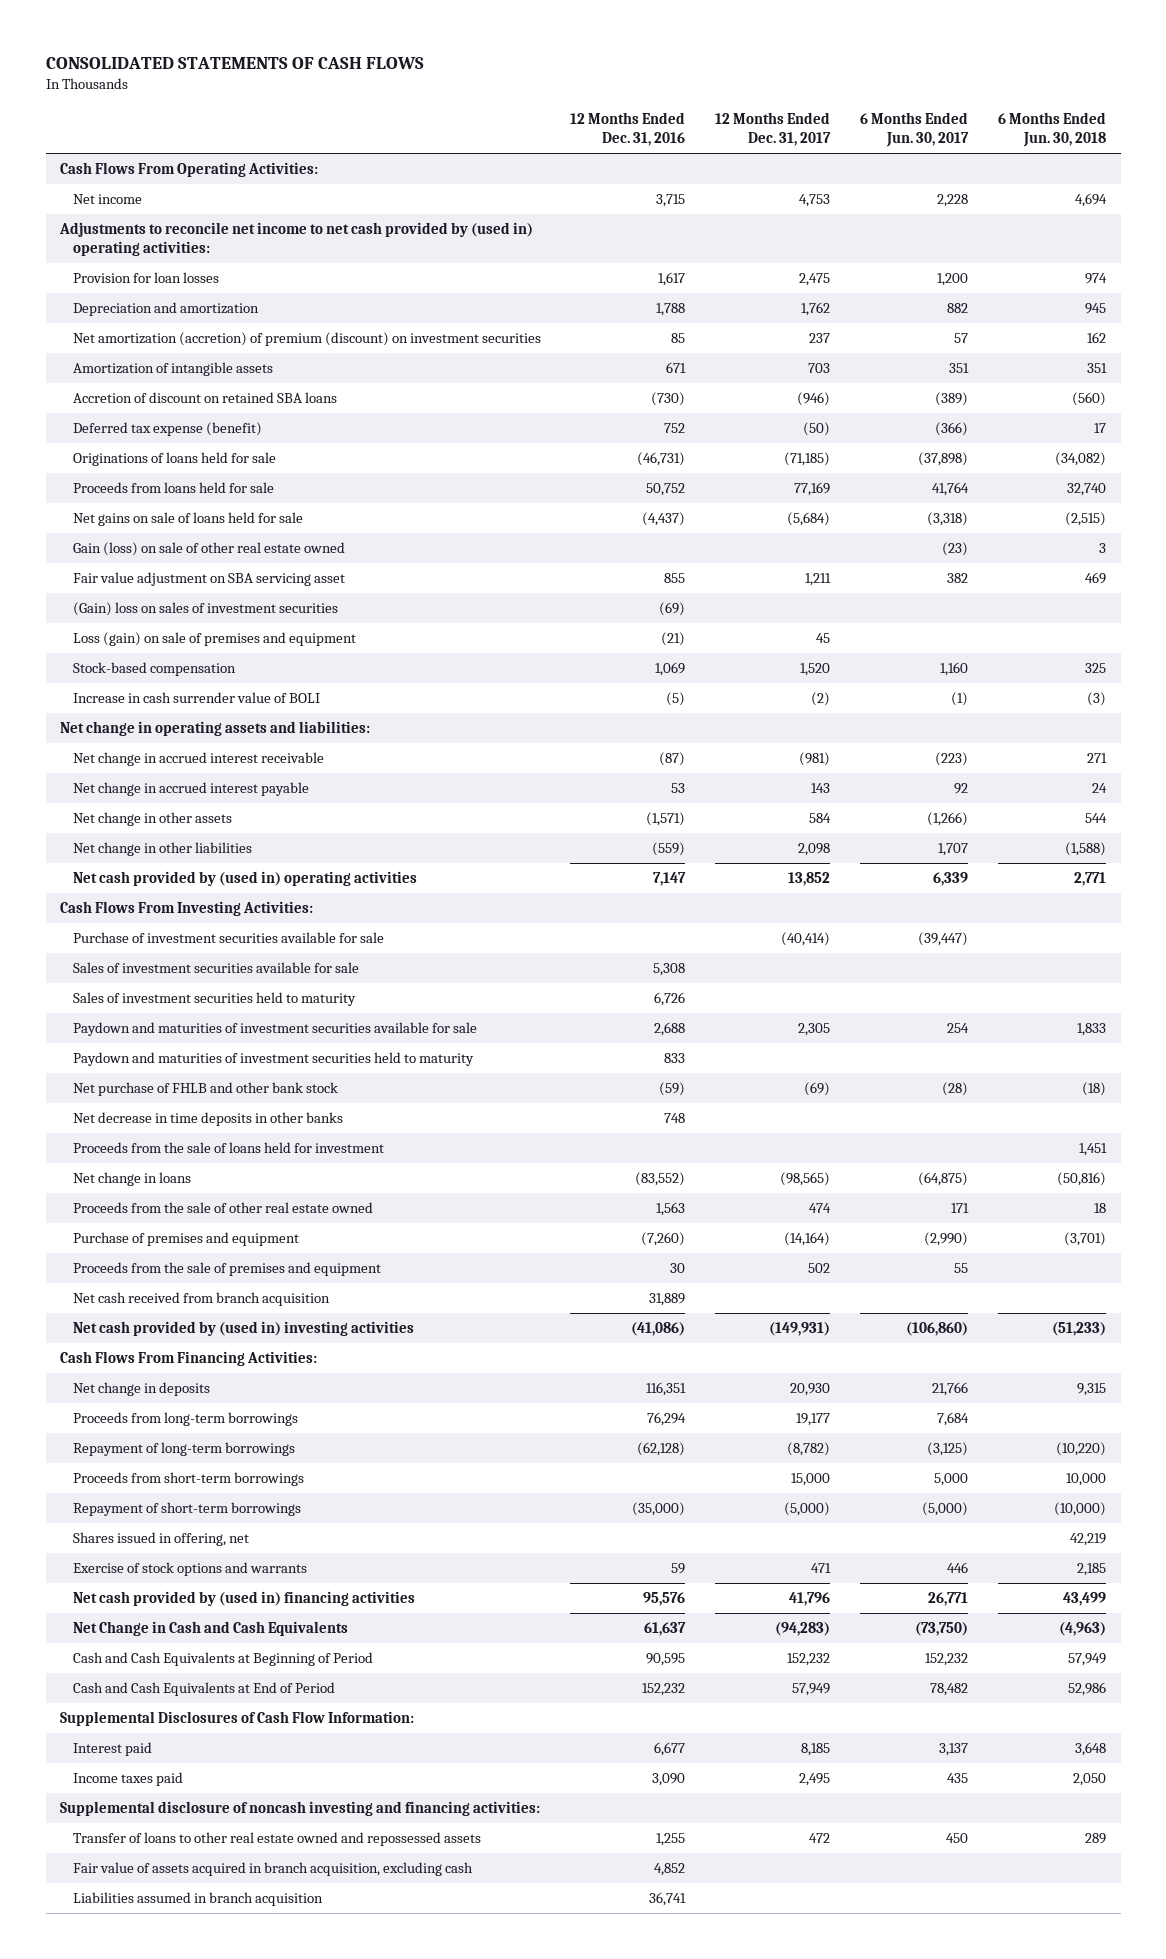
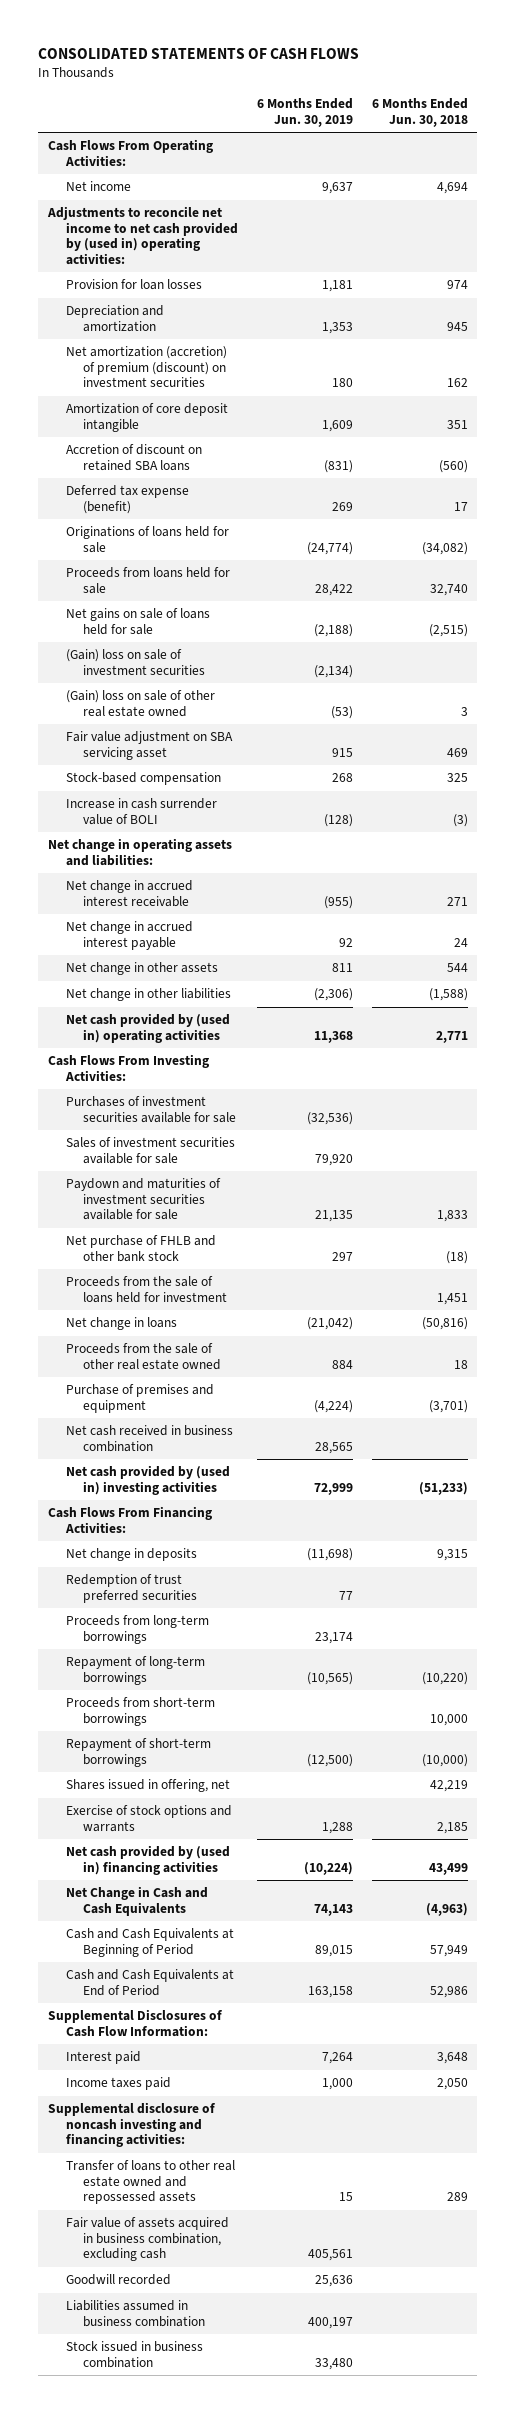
[570,112,686,147] 12 Months Ended Dec. 31, 2016 -> none
[715,112,832,147] 12 Months Ended Dec. 31, 2017 -> none
[860,112,970,148] 6 Months Ended Jun. 30, 2017 -> none
none -> [256,98,353,127] 6 Months Ended Jun. 30, 2019
[72,361,273,376] Amortization of intangible assets -> [65,403,228,432] Amortization of core deposit intangible
none -> [65,649,206,675] (Gain) loss on sale of investment securities
[72,541,345,556] Gain (loss) on sale of other real estate owned -> [65,690,215,717] (Gain) loss on sale of other real estate owned
[72,601,338,616] (Gain) loss on sales of investment securities -> none
[72,631,356,646] Loss (gain) on sale of premises and equipment -> none
[72,931,384,943] Purchase of investment securities available for sale -> [65,1096,237,1123] Purchases of investment securities available for sale
[72,991,356,1006] Sales of investment securities held to maturity -> none
[72,1051,474,1066] Paydown and maturities of investment securities held to maturity -> none
[72,1111,343,1126] Net decrease in time deposits in other banks -> none
[72,1261,381,1276] Proceeds from the sale of premises and equipment -> none
[72,1291,330,1306] Net cash received from branch acquisition -> [65,1425,233,1452] Net cash received in business combination
none -> [65,1574,198,1603] Redemption of trust preferred securities
[72,1861,473,1876] Fair value of assets acquired in branch acquisition, excluding cash -> [65,2217,229,2262] Fair value of assets acquired in business combination, excluding cash
none -> [65,2274,171,2286] Goodwill recorded
[72,1891,323,1906] Liabilities assumed in branch acquisition -> [65,2300,206,2327] Liabilities assumed in business combination
none -> [65,2341,203,2368] Stock issued in business combination

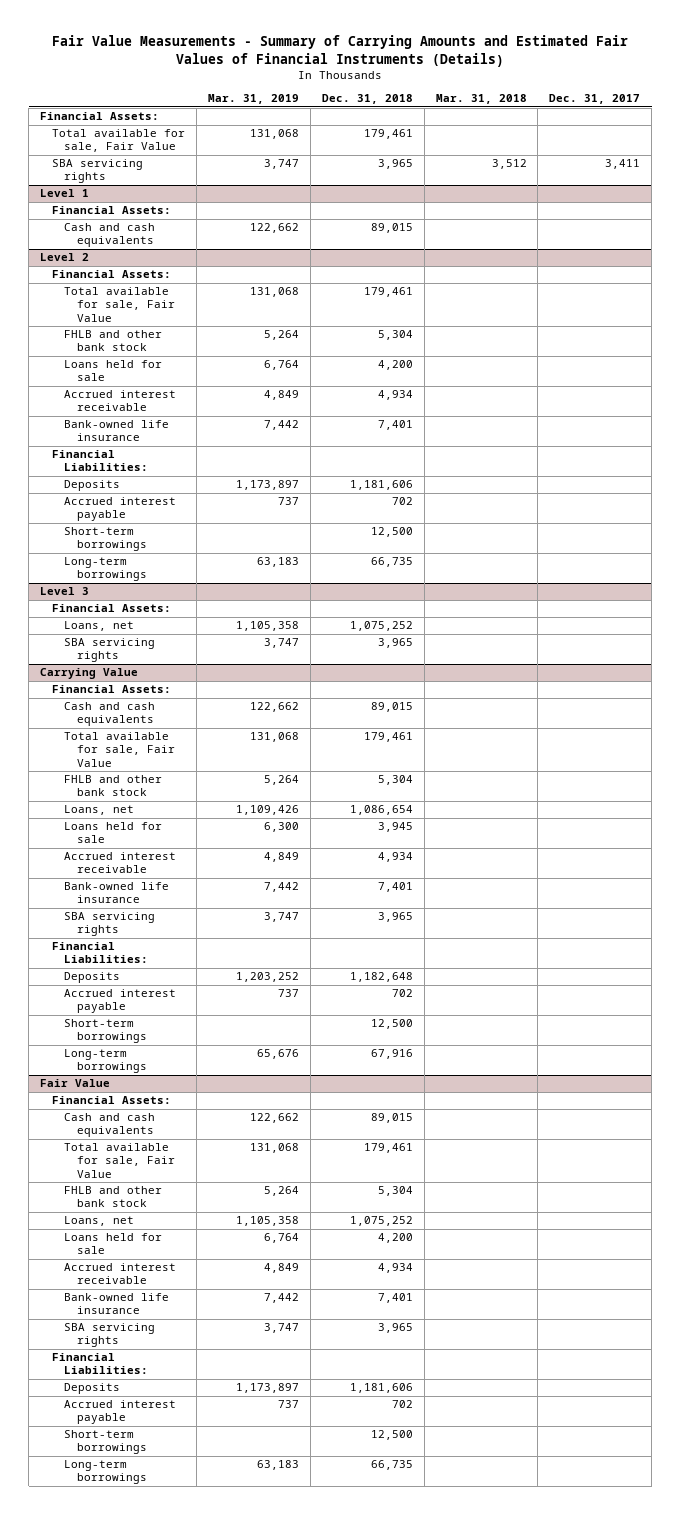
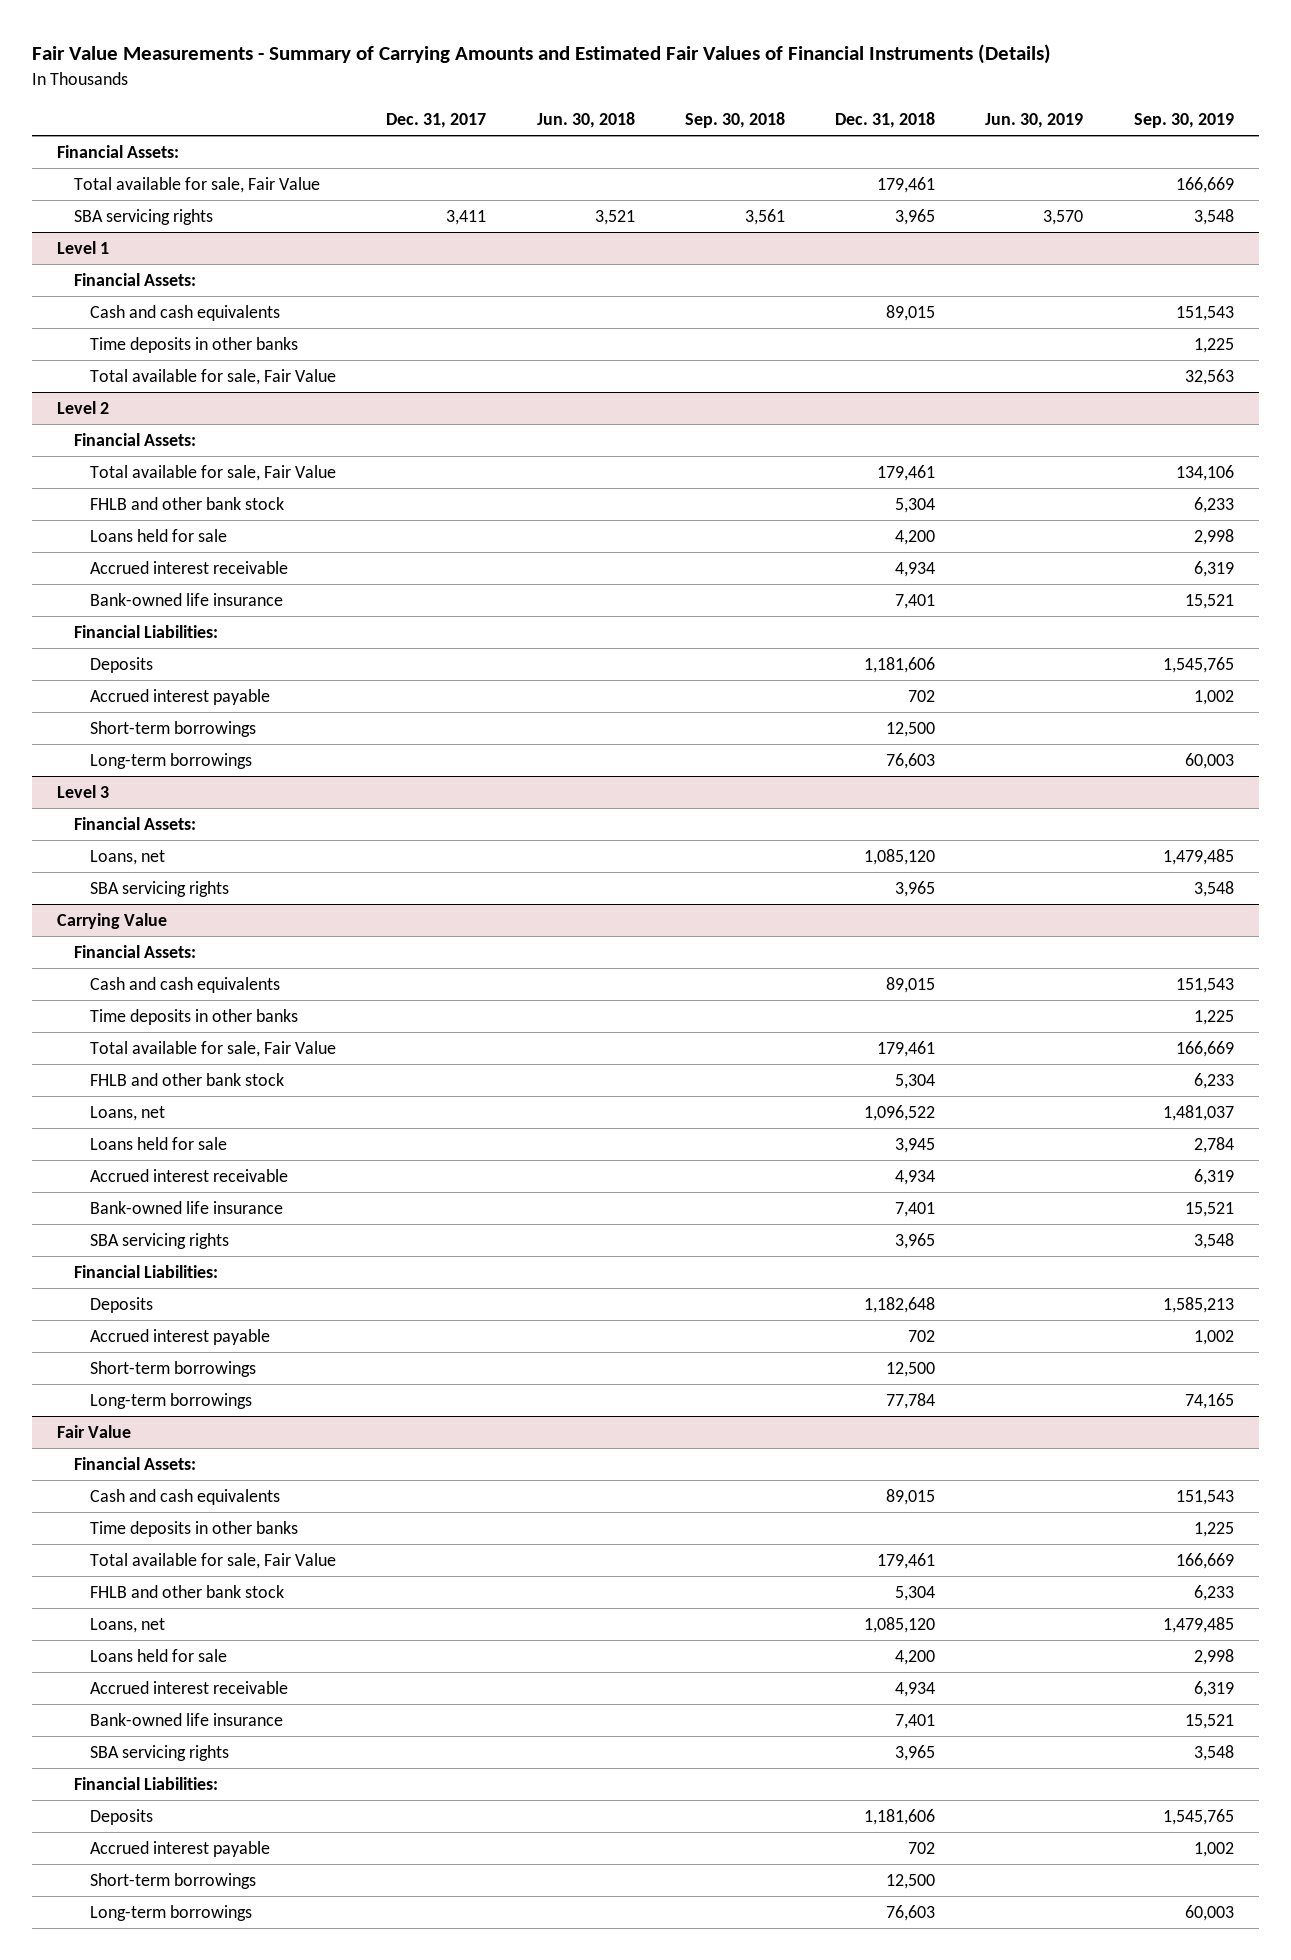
[208,94,300,105] Mar. 31, 2019 -> none
[435,94,527,105] Mar. 31, 2018 -> none
none -> [536,112,635,129] Jun. 30, 2018
none -> [684,112,785,129] Sep. 30, 2018
none -> [985,113,1084,129] Jun. 30, 2019
none -> [1133,113,1234,129] Sep. 30, 2019
none -> [89,336,298,353] Time deposits in other banks
none -> [89,368,336,385] Total available for sale, Fair Value
[370,557,413,568] 66,735 -> [886,752,936,769] 76,603
[349,621,413,632] 1,075,252 -> [864,848,936,865] 1,085,120
none -> [89,1008,298,1025] Time deposits in other banks
[349,805,413,816] 1,086,654 -> [864,1104,936,1121] 1,096,522
[370,1049,413,1060] 67,916 -> [886,1392,936,1409] 77,784
none -> [89,1520,298,1537] Time deposits in other banks
[349,1216,413,1227] 1,075,252 -> [864,1616,936,1633] 1,085,120
[370,1460,413,1471] 66,735 -> [886,1904,936,1921] 76,603

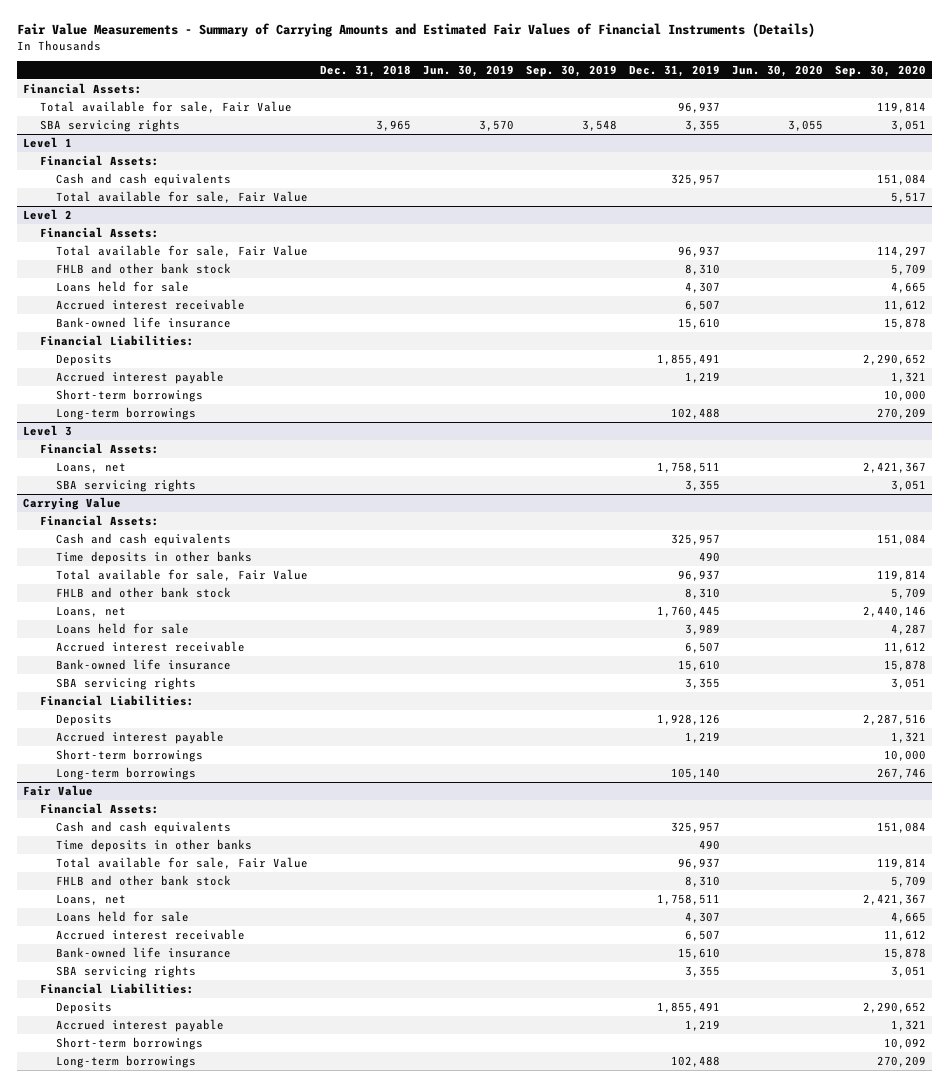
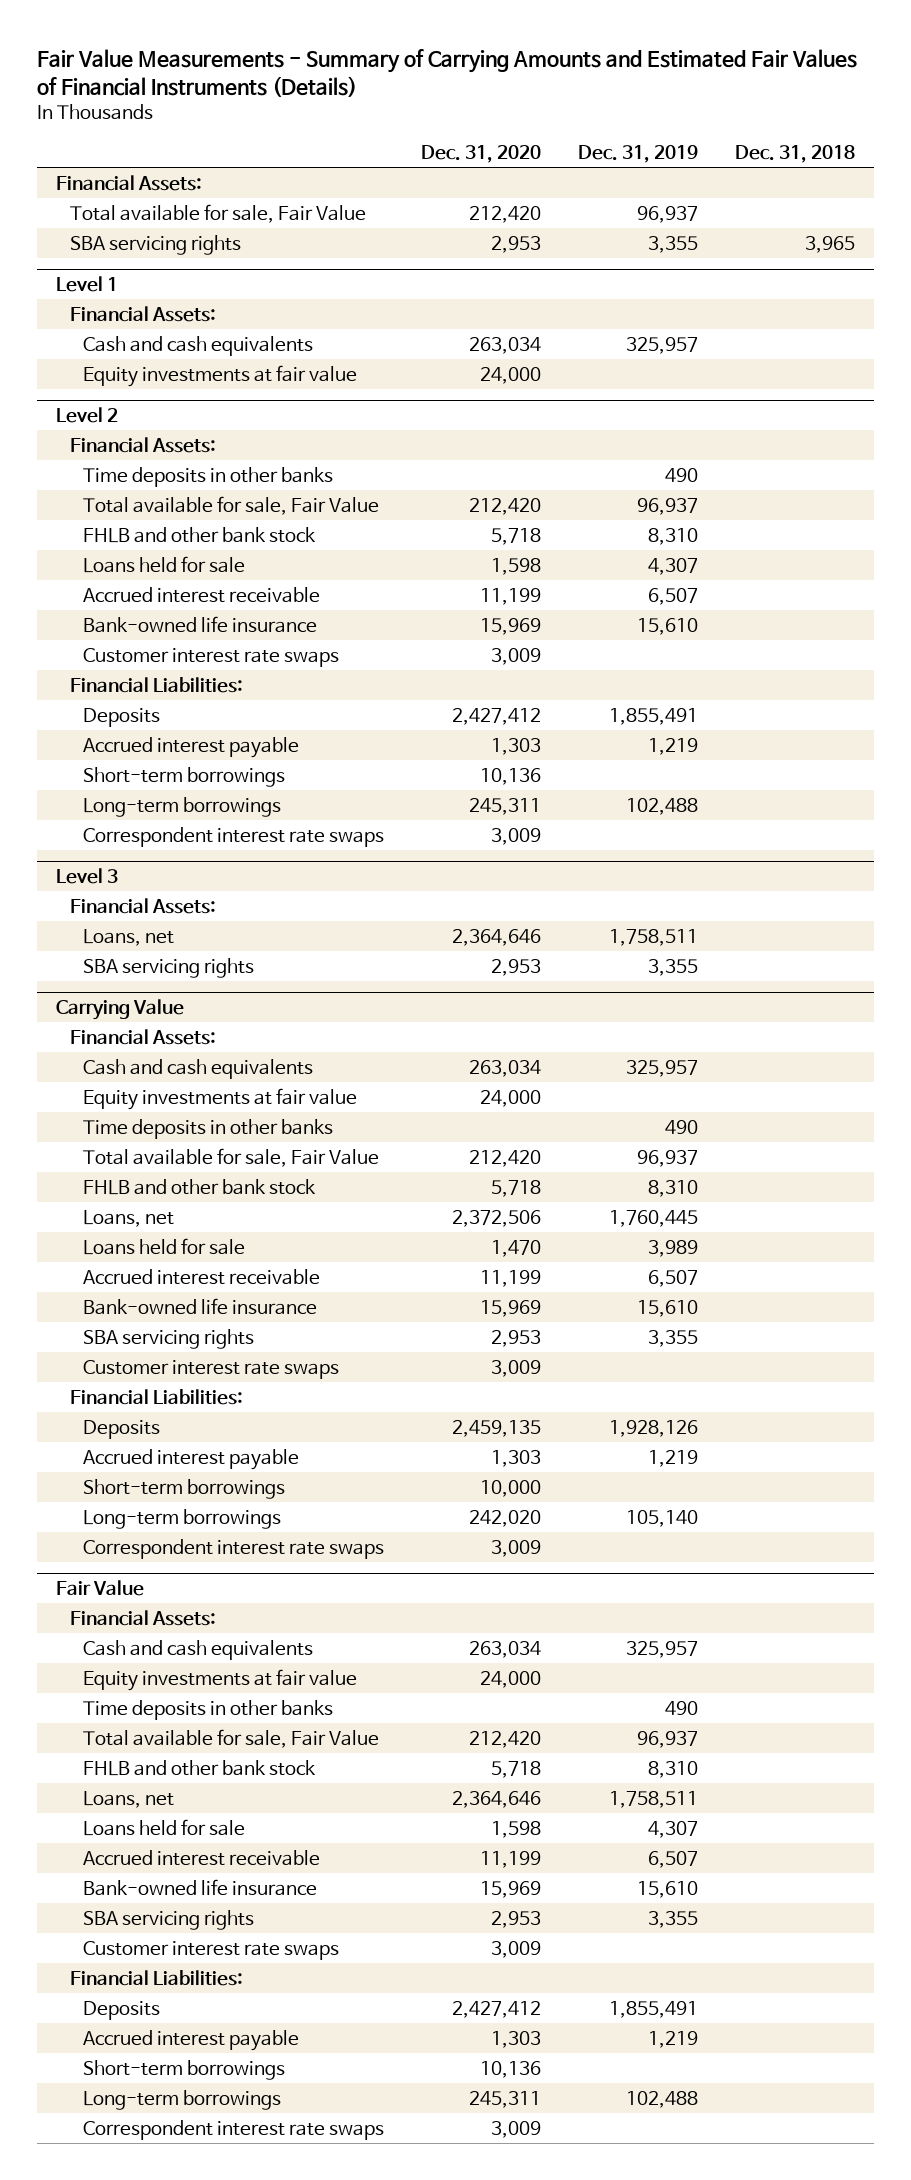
[423,65,515,78] Jun. 30, 2019 -> none
[526,65,618,78] Sep. 30, 2019 -> none
[732,65,824,78] Jun. 30, 2020 -> none
[835,65,927,78] Sep. 30, 2020 -> none
none -> [421,145,542,164] Dec. 31, 2020
[56,190,309,203] Total available for sale, Fair Value -> none
none -> [83,364,358,387] Equity investments at fair value
none -> [83,466,334,487] Time deposits in other banks
none -> [83,647,340,667] Customer interest rate swaps
none -> [83,826,385,847] Correspondent interest rate swaps
none -> [83,1087,358,1110] Equity investments at fair value
none -> [83,1359,340,1379] Customer interest rate swaps
none -> [83,1538,385,1559] Correspondent interest rate swaps
none -> [83,1668,358,1691] Equity investments at fair value
none -> [83,1940,340,1960] Customer interest rate swaps
none -> [83,2119,385,2140] Correspondent interest rate swaps

